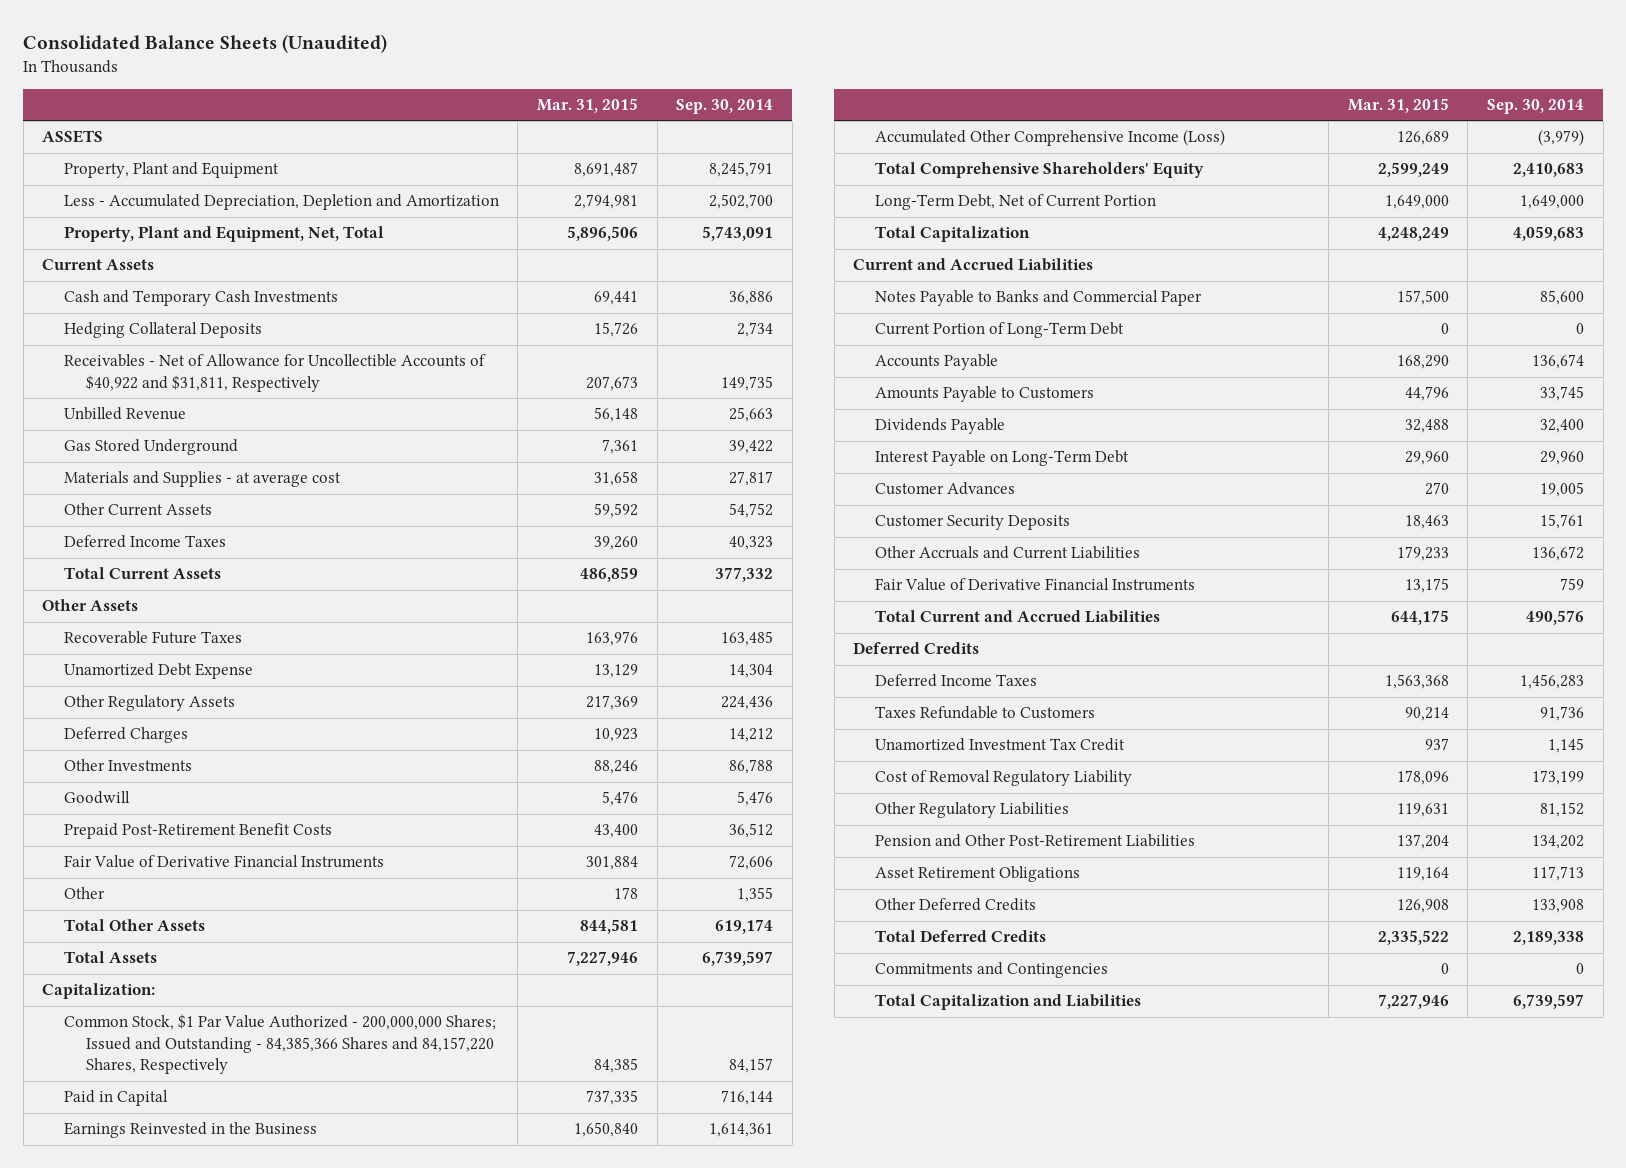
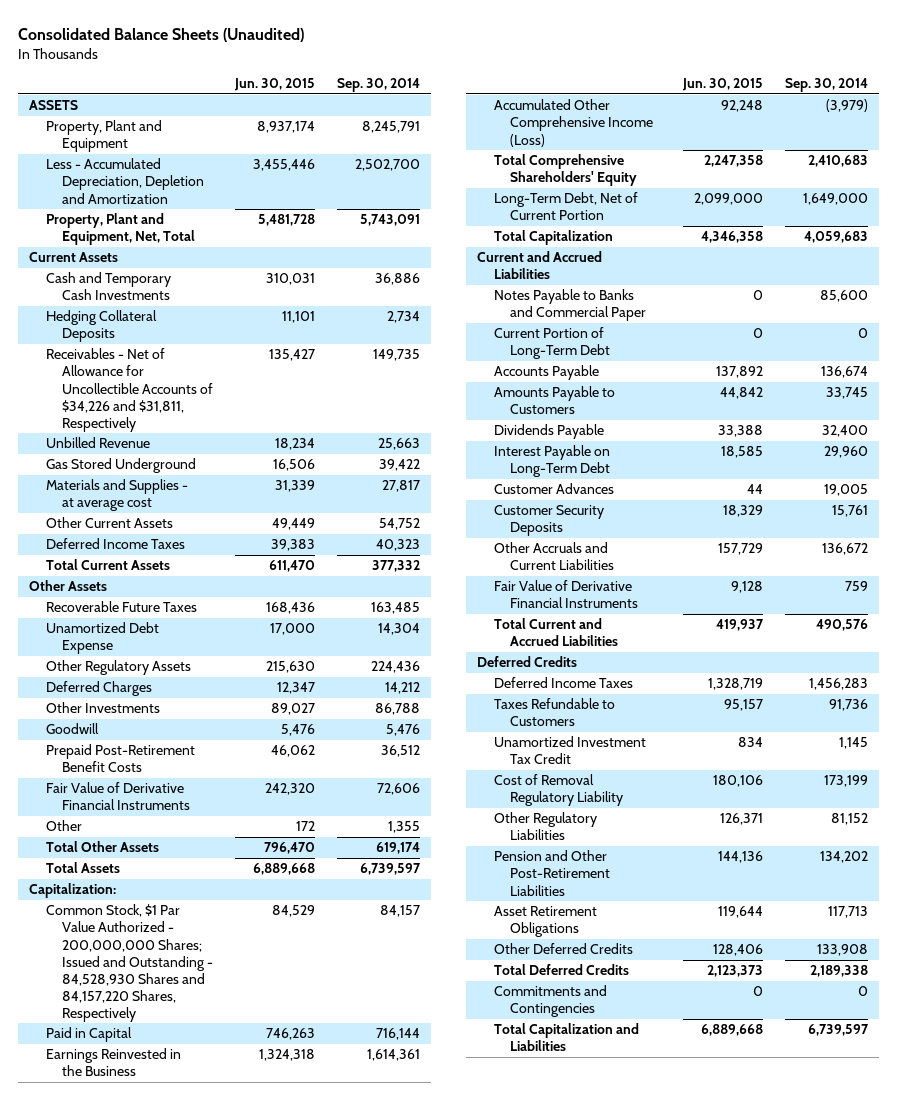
[537,97,639,113] Mar. 31, 2015 -> none
none -> [233,78,315,92] Jun. 30, 2015
[63,354,486,392] Receivables - Net of Allowance for Uncollectible Accounts of $40,922 and $31,811, Respectively -> [45,348,213,432] Receivables - Net of Allowance for Uncollectible Accounts of $34,226 and $31,811, Respectively
[63,1014,496,1075] Common Stock, $1 Par Value Authorized - 200,000,000 Shares; Issued and Outstanding - 84,385,366 Shares and 84,157,220 Shares, Respectively -> [45,904,213,1022] Common Stock, $1 Par Value Authorized - 200,000,000 Shares; Issued and Outstanding - 84,528,930 Shares and 84,157,220 Shares, Respectively

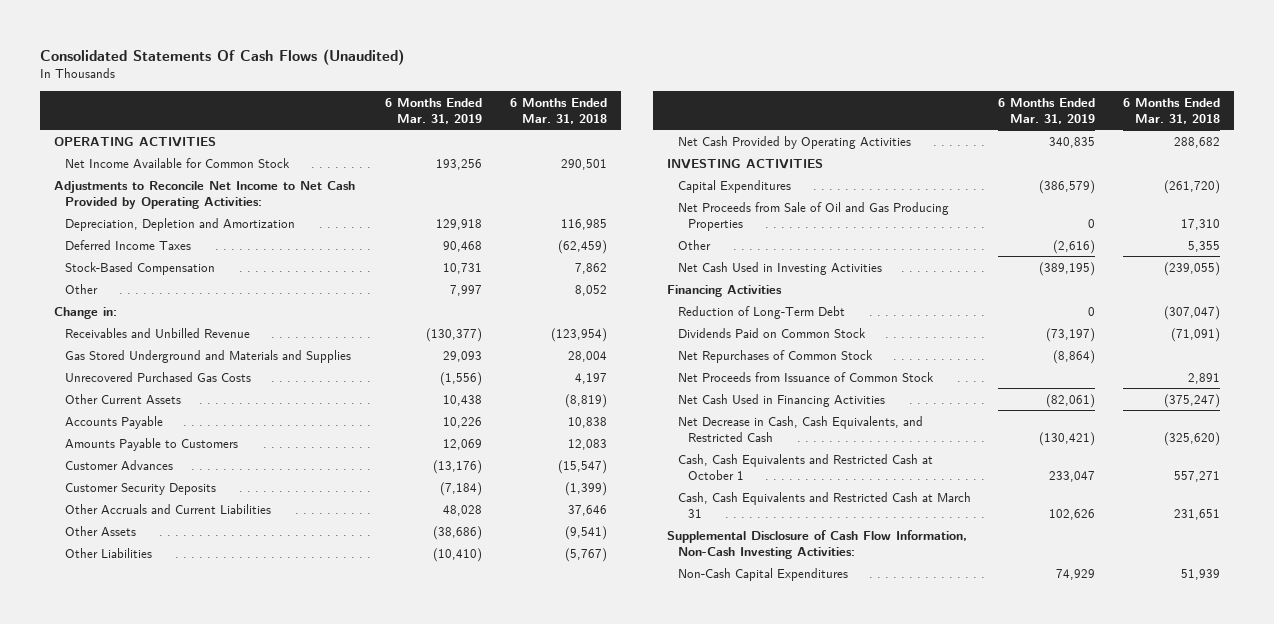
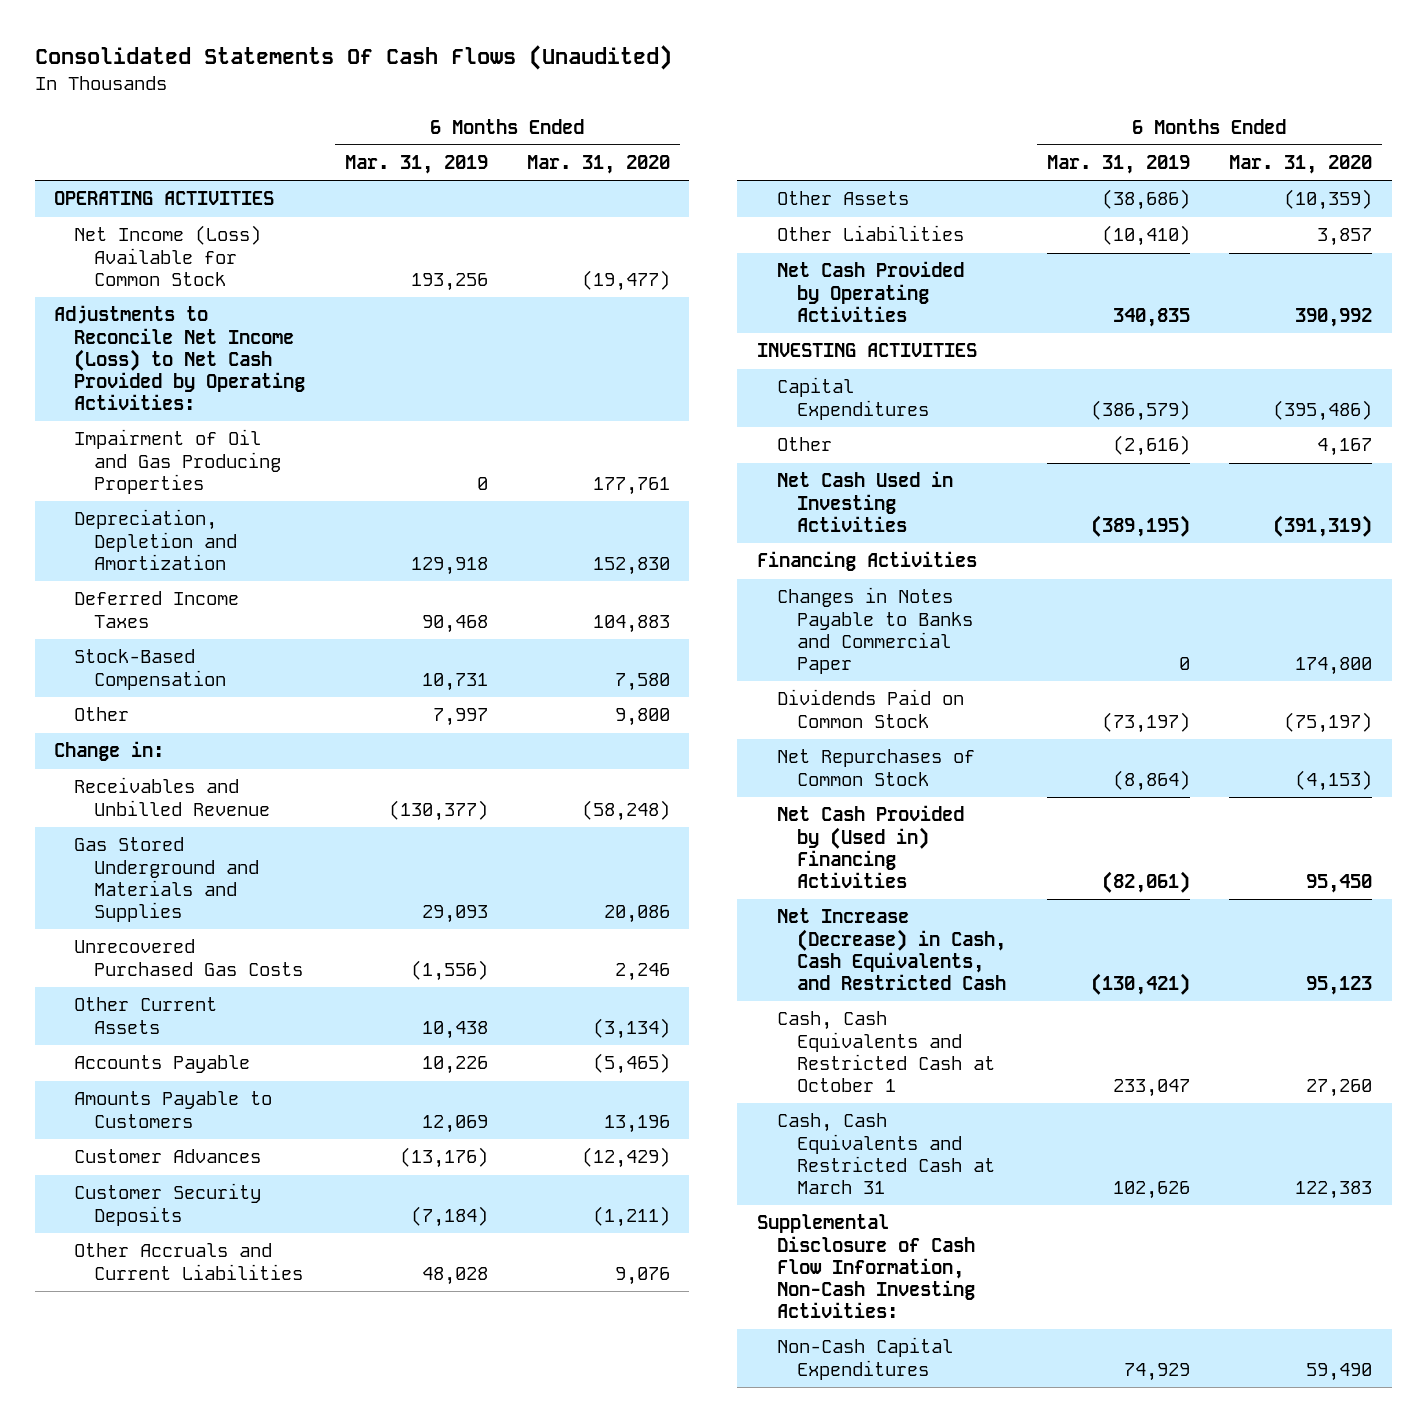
[509,97,607,125] 6 Months Ended Mar. 31, 2018 -> none
none -> [526,155,670,175] Mar. 31, 2020
[64,157,290,168] Net Income Available for Common Stock -> [74,225,262,286] Net Income (Loss) Available for Common Stock
[54,180,356,209] Adjustments to Reconcile Net Income to Net Cash Provided by Operating Activities: -> [54,305,306,410] Adjustments to Reconcile Net Income (Loss) to Net Cash Provided by Operating Activities:
none -> [74,429,282,494] Impairment of Oil and Gas Producing Properties
[677,201,949,231] Net Proceeds from Sale of Oil and Gas Producing Properties -> none
[677,305,845,319] Reduction of Long-Term Debt -> none
none -> [776,587,973,674] Changes in Notes Payable to Banks and Commercial Paper
[677,371,934,382] Net Proceeds from Issuance of Common Stock -> none
[677,393,885,407] Net Cash Used in Financing Activities -> [776,805,964,888] Net Cash Provided by (Used in) Financing Activities
[677,415,923,442] Net Decrease in Cash, Cash Equivalents, and Restricted Cash -> [776,908,1006,990] Net Increase (Decrease) in Cash, Cash Equivalents, and Restricted Cash

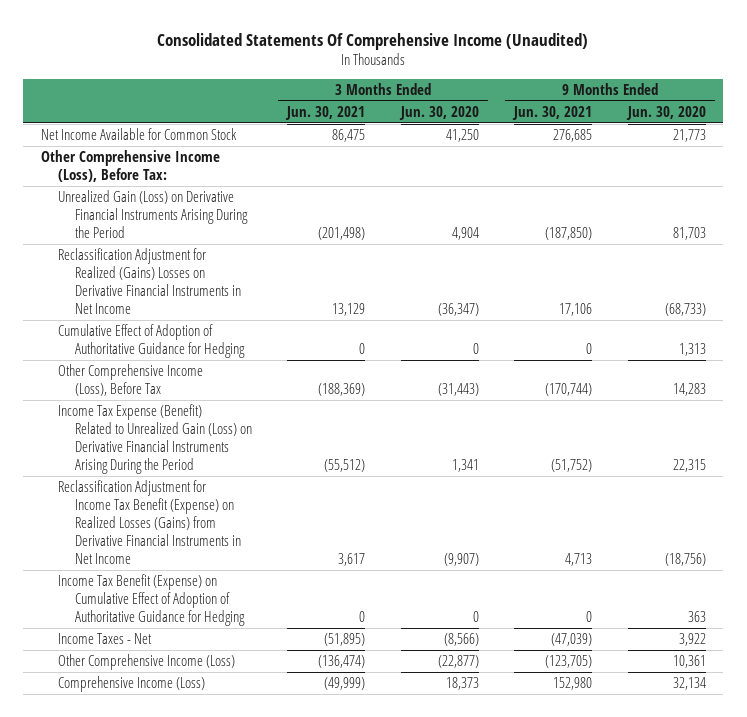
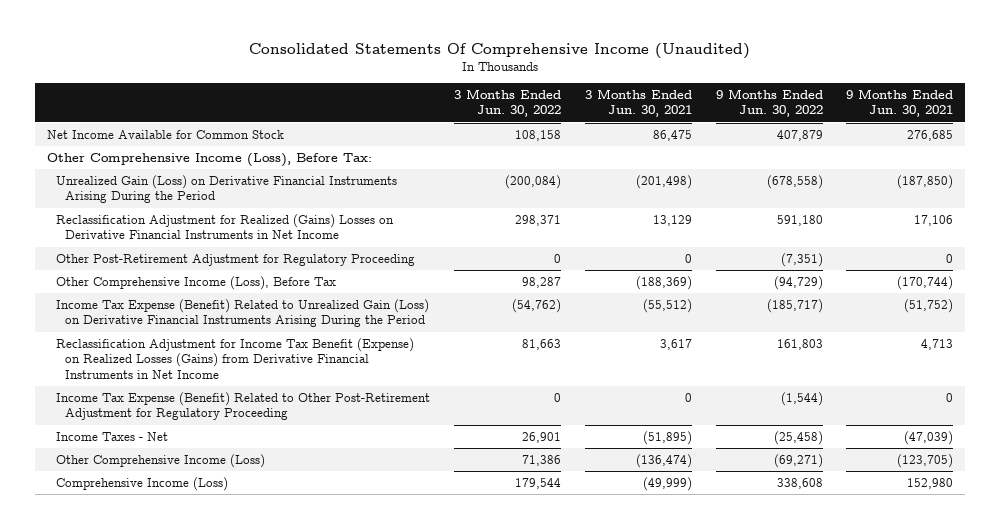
[398,105,479,120] Jun. 30, 2020 -> none
[625,105,706,120] Jun. 30, 2020 -> none
none -> [453,88,561,118] 3 Months Ended Jun. 30, 2022
none -> [715,88,823,118] 9 Months Ended Jun. 30, 2022
[58,323,245,358] Cumulative Effect of Adoption of Authoritative Guidance for Hedging -> none
none -> [55,253,415,266] Other Post-Retirement Adjustment for Regulatory Proceeding
[58,573,245,626] Income Tax Benefit (Expense) on Cumulative Effect of Adoption of Authoritative Guidance for Hedging -> none
none -> [55,391,430,421] Income Tax Expense (Benefit) Related to Other Post-Retirement Adjustment for Regulatory Proceeding

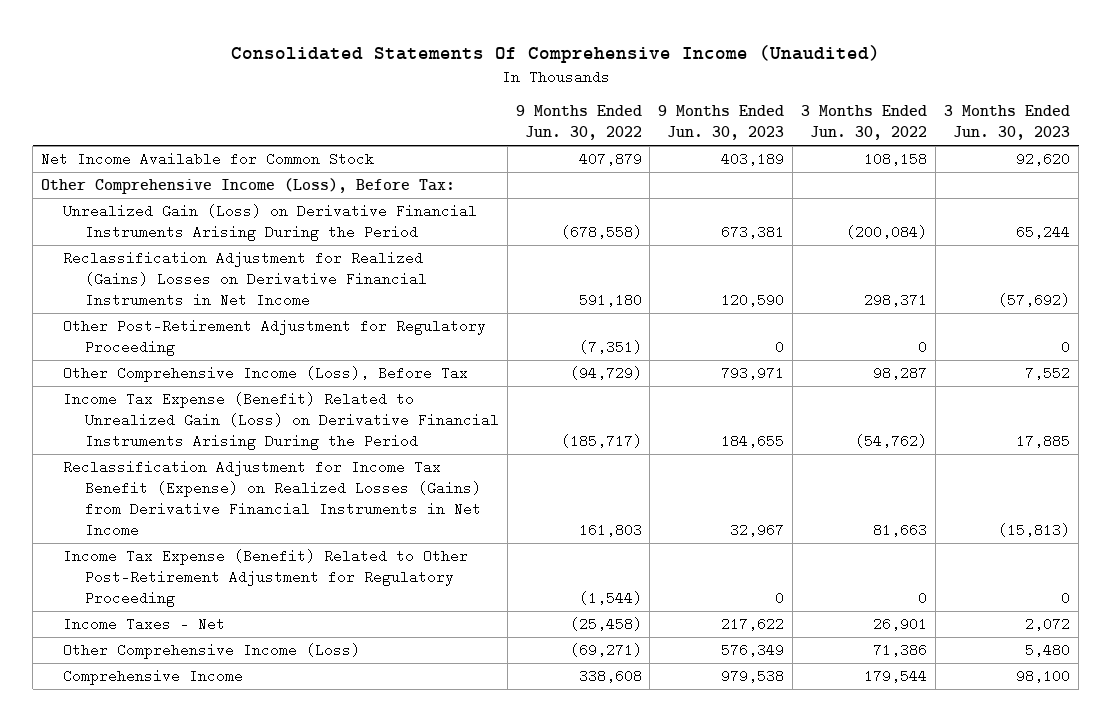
[584,88,692,118] 3 Months Ended Jun. 30, 2021 -> none
[846,88,954,118] 9 Months Ended Jun. 30, 2021 -> none
none -> [658,105,785,141] 9 Months Ended Jun. 30, 2023
none -> [944,105,1071,141] 3 Months Ended Jun. 30, 2023
[55,476,228,491] Comprehensive Income (Loss) -> [62,668,243,685] Comprehensive Income

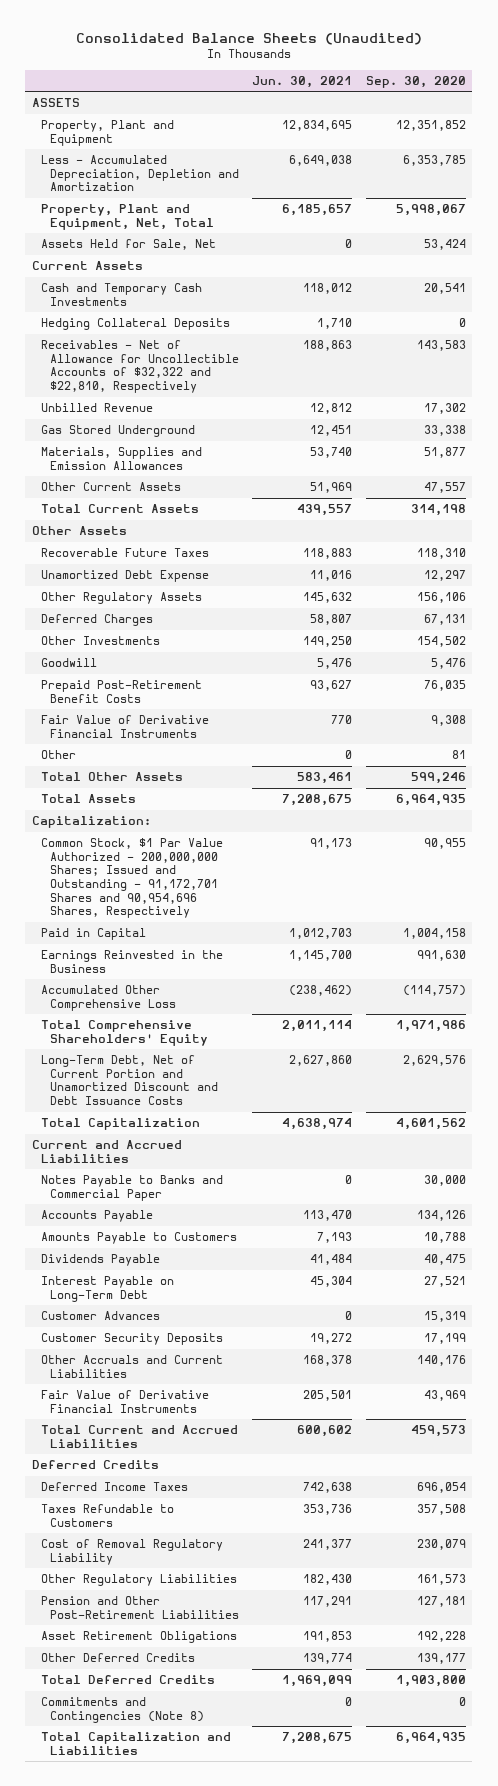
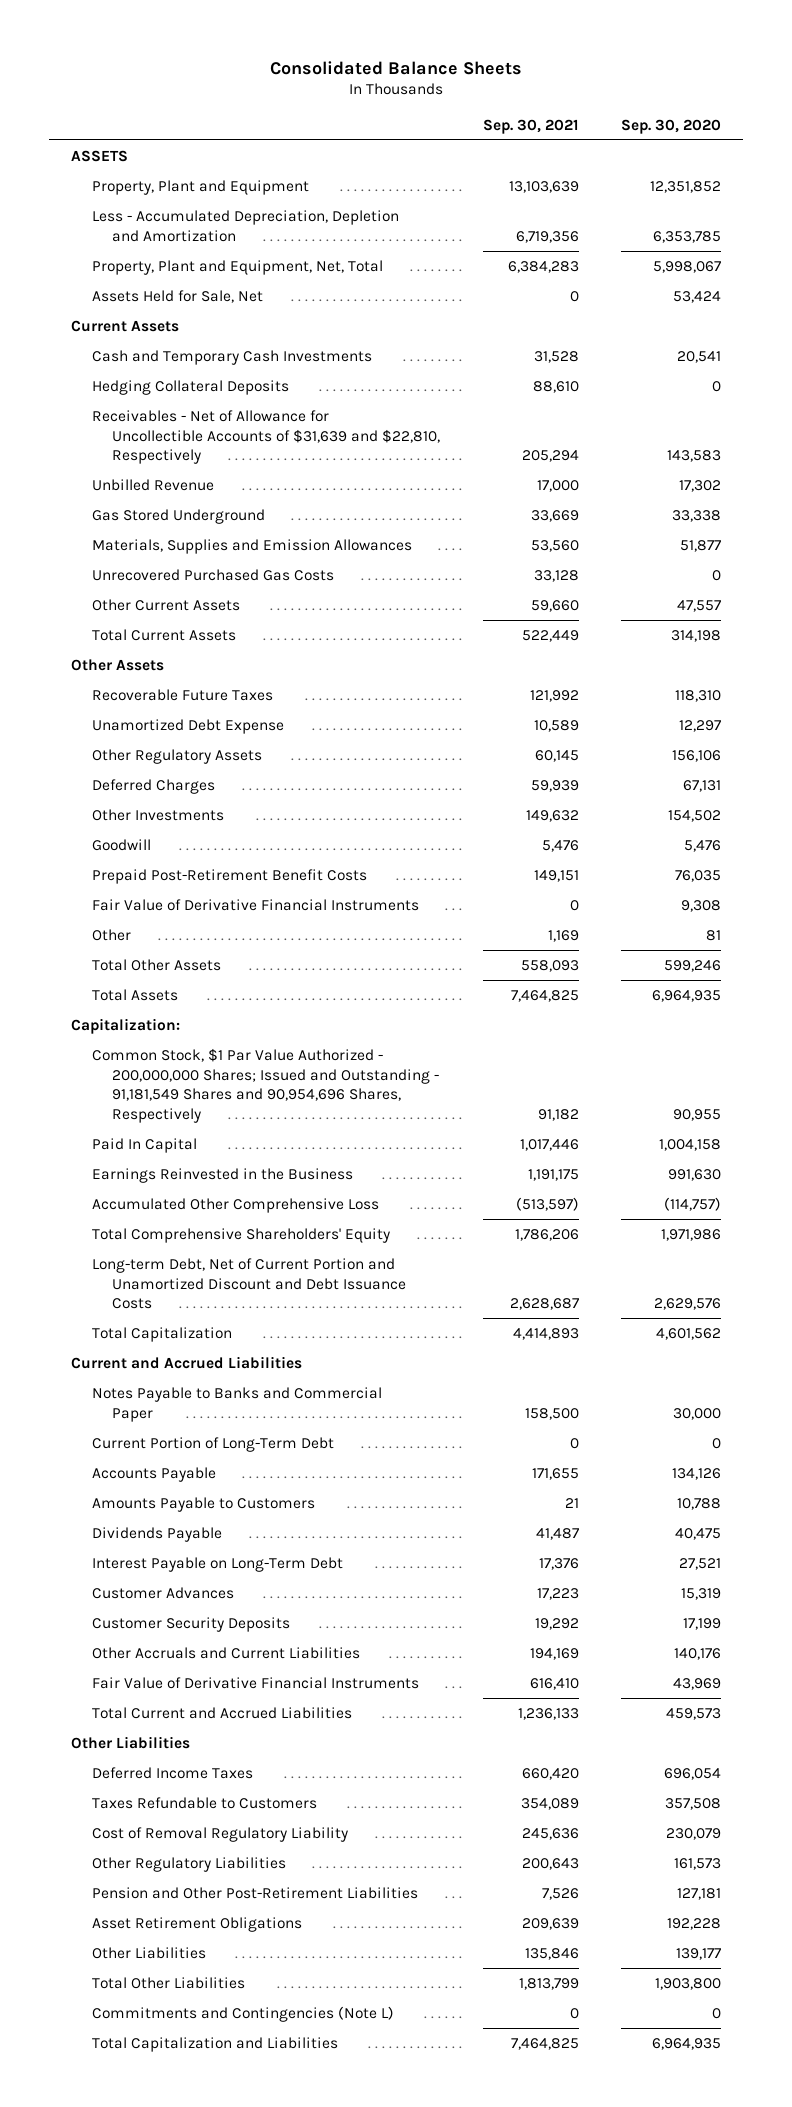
[75,32,422,45] Consolidated Balance Sheets (Unaudited) -> [270,60,523,75] Consolidated Balance Sheets
[252,75,353,88] Jun. 30, 2021 -> none
none -> [482,118,579,134] Sep. 30, 2021
[40,340,239,393] Receivables - Net of Allowance for Uncollectible Accounts of $32,322 and $22,810, Respectively -> [91,409,441,465] Receivables - Net of Allowance for Uncollectible Accounts of $31,639 and $22,810, Respectively
none -> [91,568,334,581] Unrecovered Purchased Gas Costs
[40,838,223,919] Common Stock, $1 Par Value Authorized - 200,000,000 Shares; Issued and Outstanding - 91,172,701 Shares and 90,954,696 Shares, Respectively -> [91,1047,440,1124] Common Stock, $1 Par Value Authorized - 200,000,000 Shares; Issued and Outstanding - 91,181,549 Shares and 90,954,696 Shares, Respectively
[40,928,146,941] Paid in Capital -> [91,1137,197,1153] Paid In Capital
[40,1055,218,1105] Long-Term Debt, Net of Current Portion and Unamortized Discount and Debt Issuance Costs -> [91,1257,407,1310] Long-term Debt, Net of Current Portion and Unamortized Discount and Debt Issuance Costs
none -> [91,1436,334,1452] Current Portion of Long-Term Debt
[32,1460,160,1470] Deferred Credits -> [70,1735,190,1749] Other Liabilities
[40,1653,195,1663] Other Deferred Credits -> [91,1946,206,1959] Other Liabilities
[40,1675,215,1685] Total Deferred Credits -> [91,1976,245,1989] Total Other Liabilities
[40,1697,204,1723] Commitments and Contingencies (Note 8) -> [91,2005,394,2022] Commitments and Contingencies (Note L)

